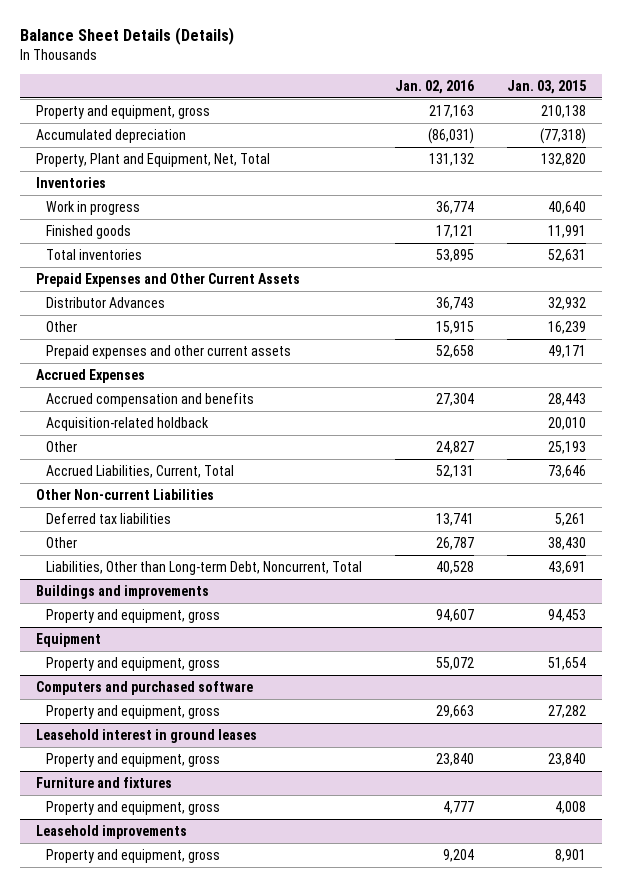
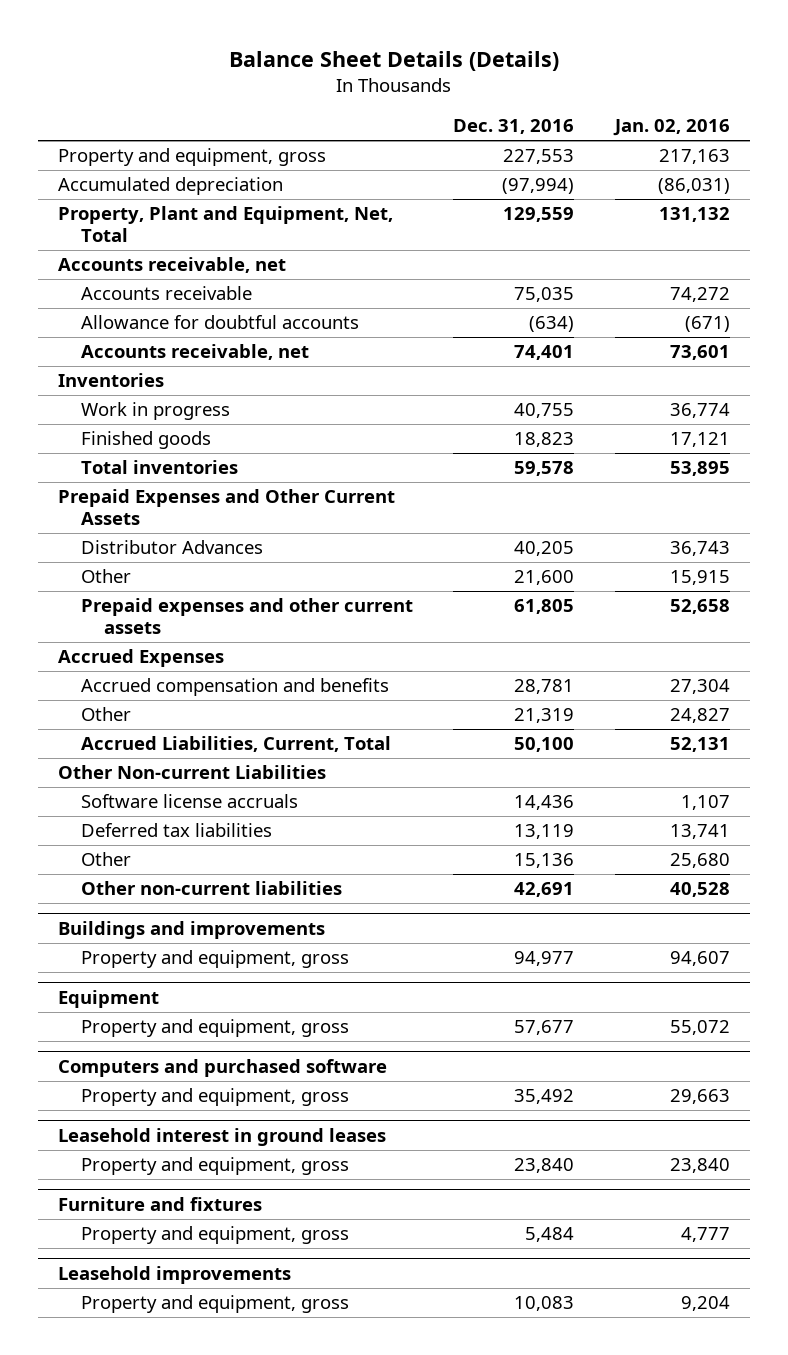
[506,79,586,94] Jan. 03, 2015 -> none
none -> [453,119,575,135] Dec. 31, 2016
none -> [58,257,287,274] Accounts receivable, net
none -> [81,286,253,301] Accounts receivable
none -> [81,315,360,330] Allowance for doubtful accounts
none -> [81,344,310,361] Accounts receivable, net
[46,416,210,431] Acquisition-related holdback -> none
none -> [81,794,299,809] Software license accruals
[436,536,475,550] 26,787 -> [669,853,730,869] 25,680
[46,560,363,575] Liabilities, Other than Long-term Debt, Noncurrent, Total -> [81,881,343,896] Other non-current liabilities

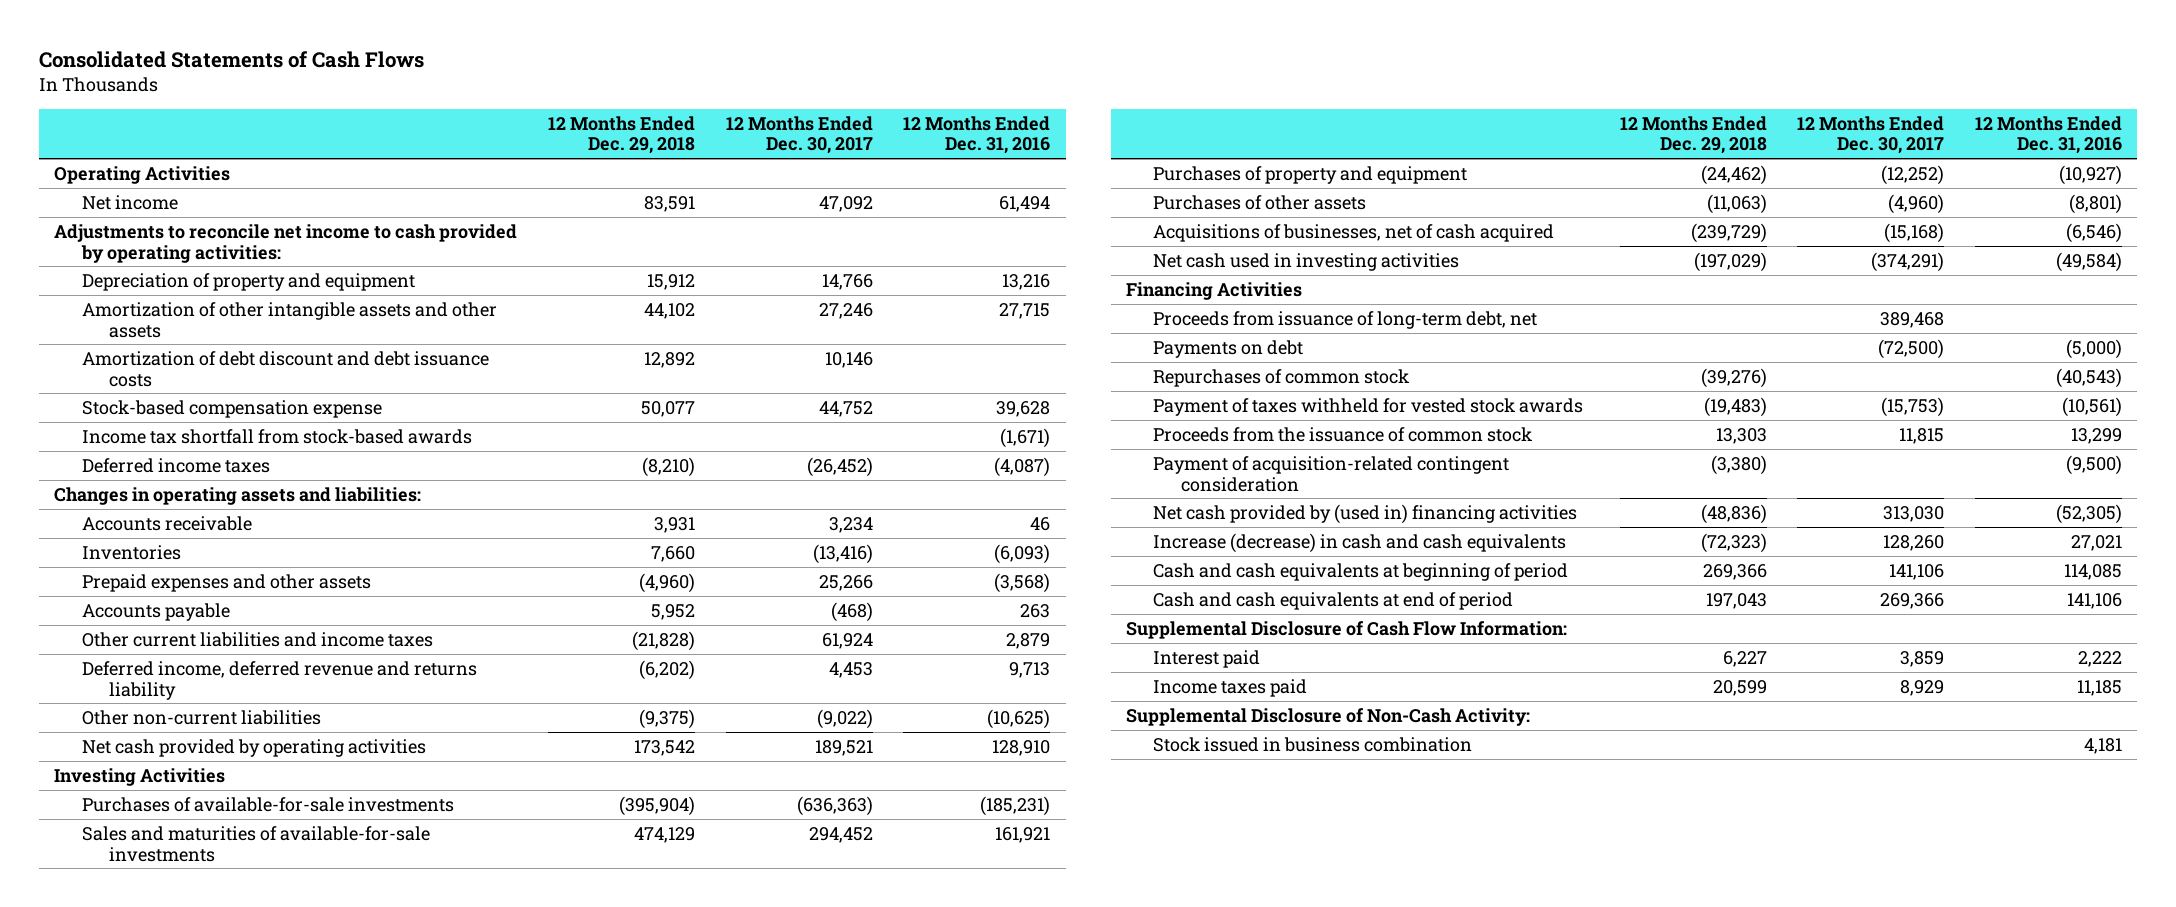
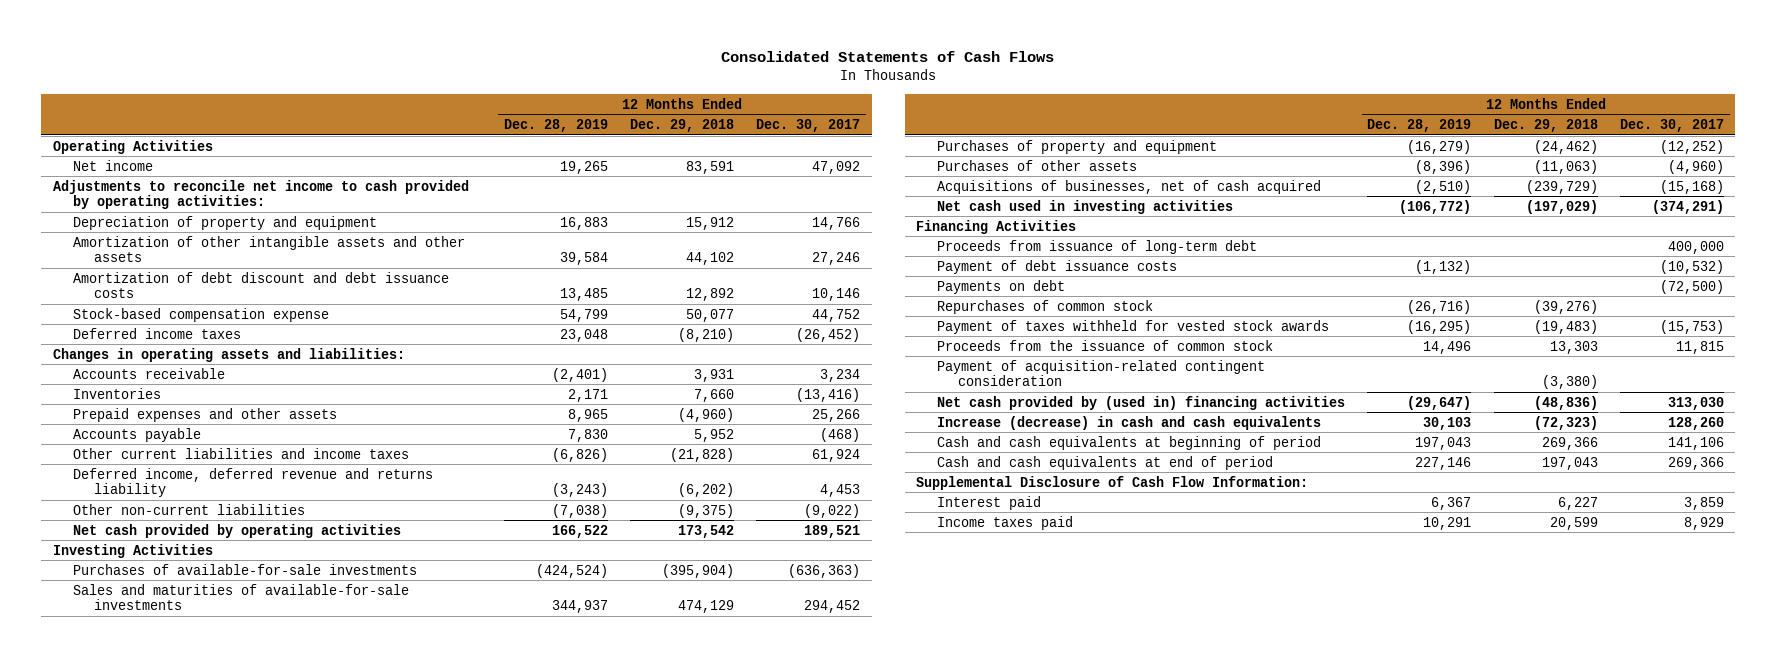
[903,115,1051,155] 12 Months Ended Dec. 31, 2016 -> none
none -> [503,118,608,132] Dec. 28, 2019
[81,428,472,444] Income tax shortfall from stock-based awards -> none
[1153,310,1538,329] Proceeds from issuance of long-term debt, net -> [936,239,1257,254] Proceeds from issuance of long-term debt
[1880,311,1945,328] 389,468 -> [1668,240,1725,254] 400,000
none -> [936,259,1177,274] Payment of debt issuance costs
[1125,707,1530,726] Supplemental Disclosure of Non-Cash Activity: -> none
[1153,736,1473,752] Stock issued in business combination -> none

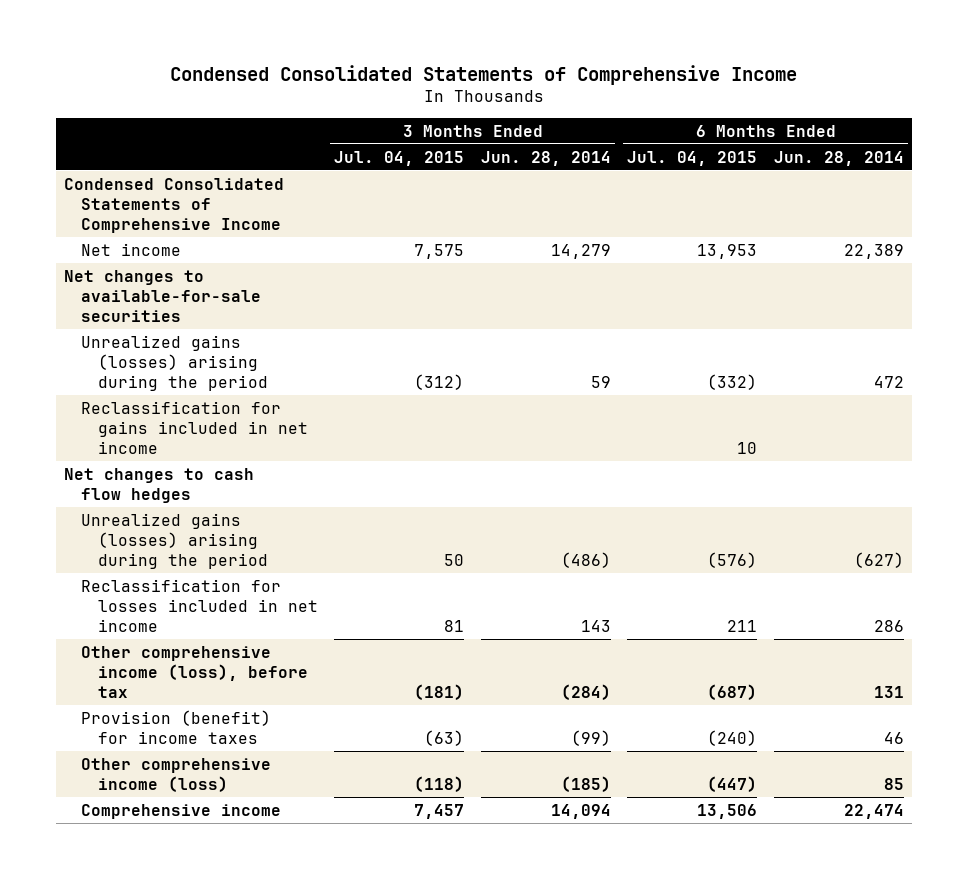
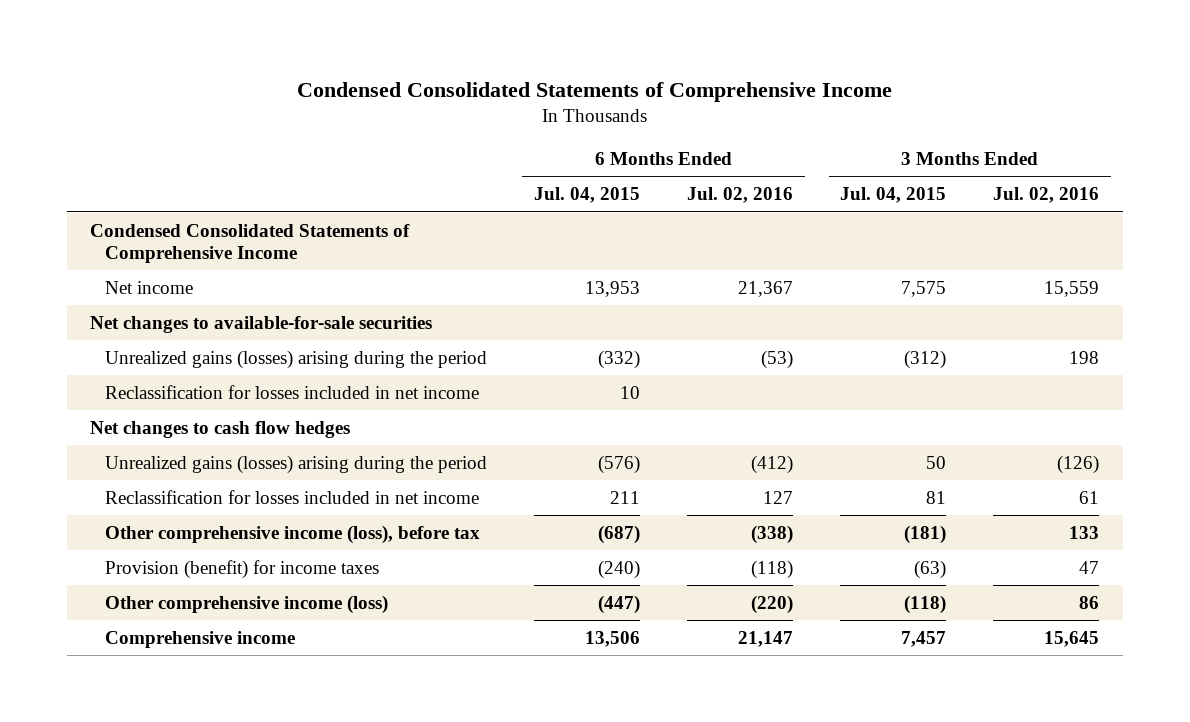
[480,150,611,166] Jun. 28, 2014 -> none
[774,150,905,166] Jun. 28, 2014 -> none
none -> [687,187,794,204] Jul. 02, 2016
none -> [993,187,1100,204] Jul. 02, 2016
[80,400,308,455] Reclassification for gains included in net income -> [105,384,480,399] Reclassification for losses included in net income

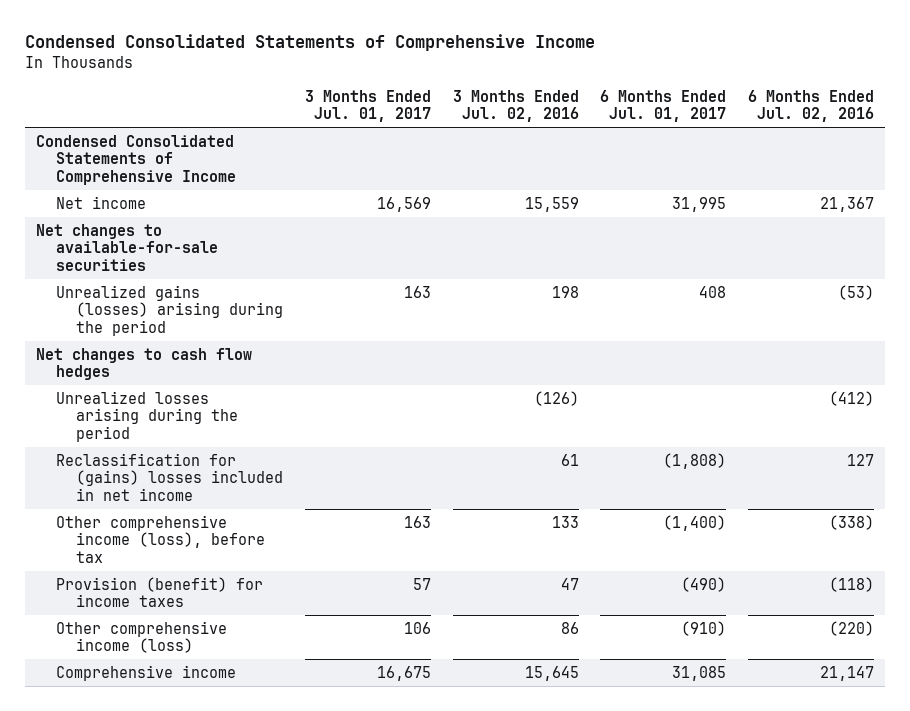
[534,187,641,204] Jul. 04, 2015 -> none
[840,187,947,204] Jul. 04, 2015 -> none
none -> [304,89,431,123] 3 Months Ended Jul. 01, 2017
none -> [600,89,727,123] 6 Months Ended Jul. 01, 2017
[105,384,480,399] Reclassification for losses included in net income -> none
[105,454,488,474] Unrealized gains (losses) arising during the period -> [55,390,239,442] Unrealized losses arising during the period
[105,489,480,504] Reclassification for losses included in net income -> [55,452,284,501] Reclassification for (gains) losses included in net income

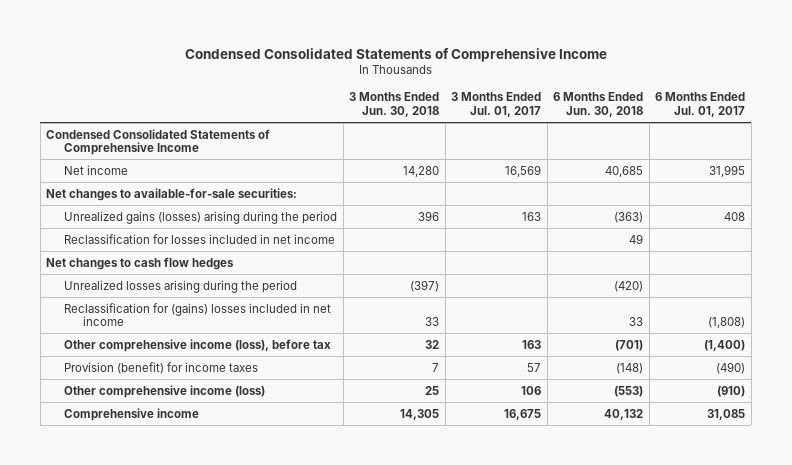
[452,89,579,123] 3 Months Ended Jul. 02, 2016 -> none
[748,89,875,123] 6 Months Ended Jul. 02, 2016 -> none
none -> [349,92,440,118] 3 Months Ended Jun. 30, 2018
none -> [553,92,644,118] 6 Months Ended Jun. 30, 2018
[35,223,218,271] Net changes to available-for-sale securities -> [46,187,298,201] Net changes to available-for-sale securities:
none -> [64,233,336,244] Reclassification for losses included in net income

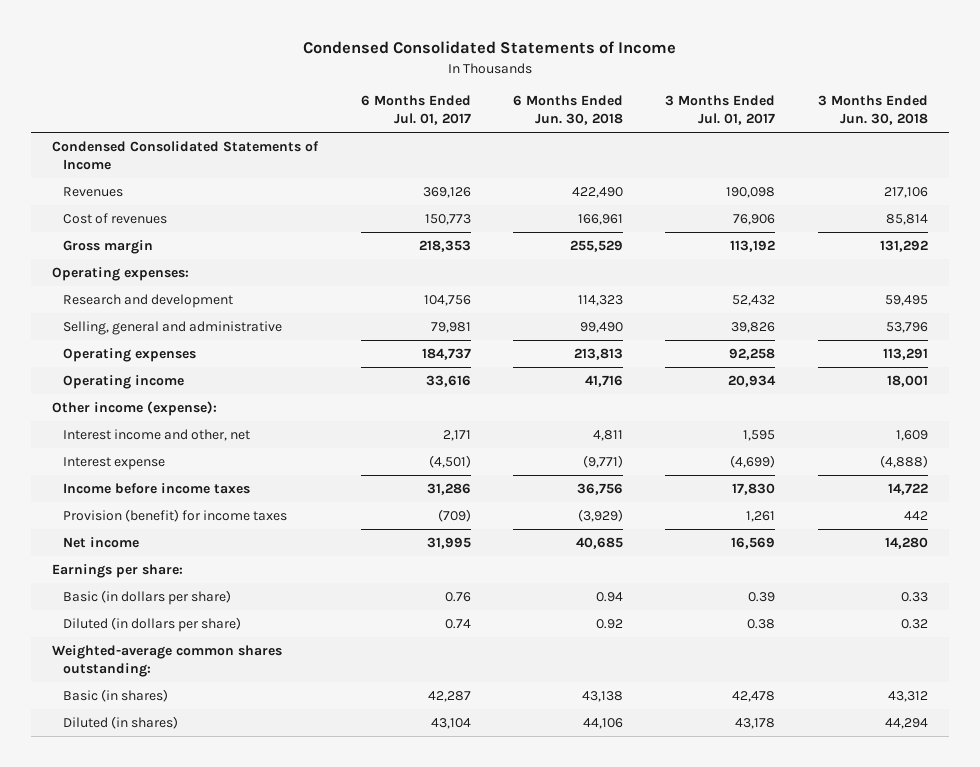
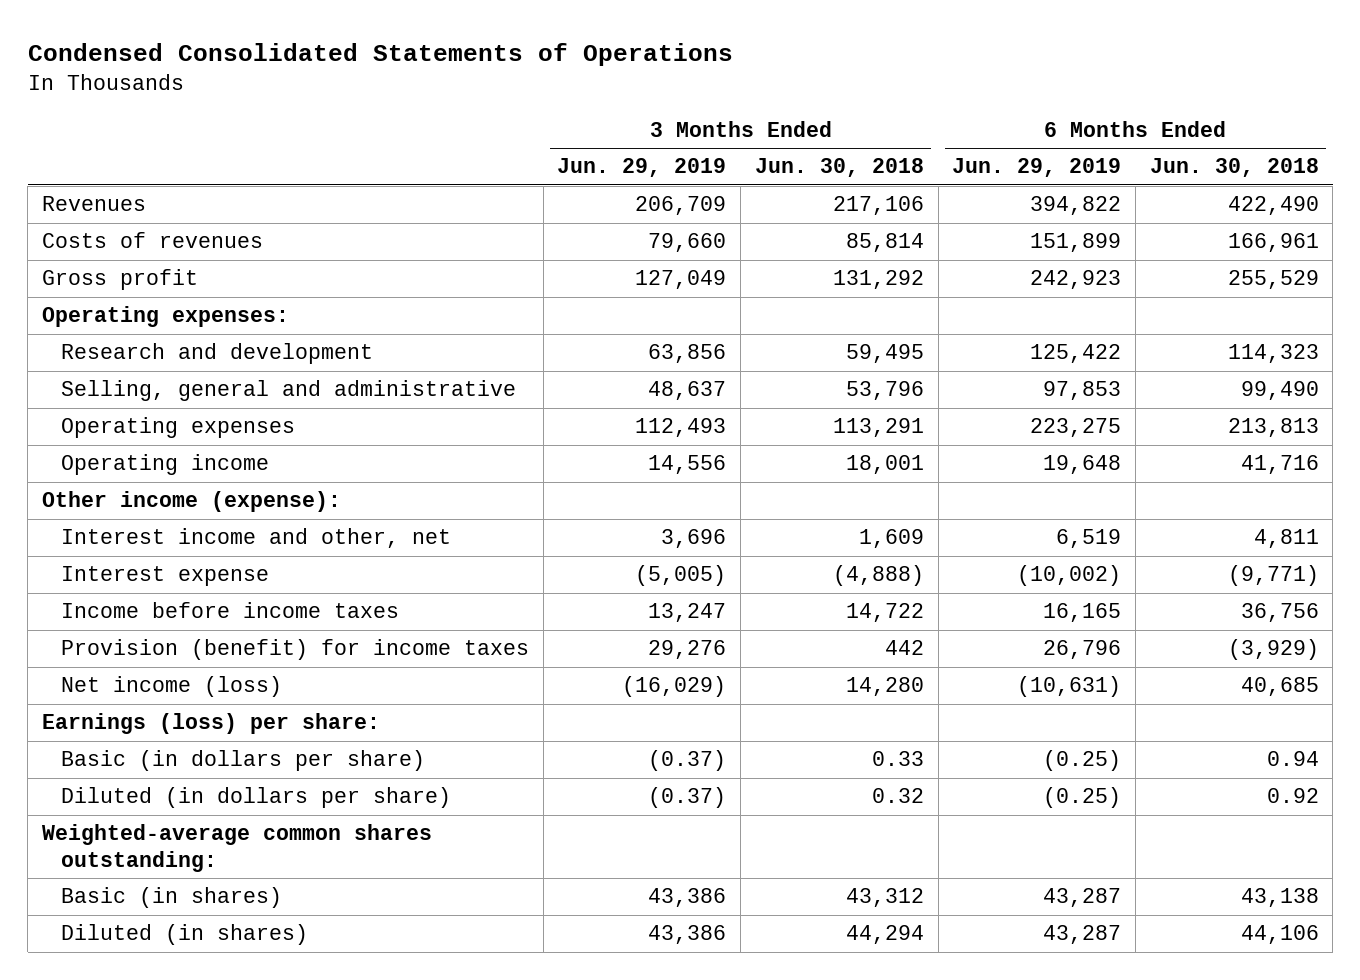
[302,41,676,55] Condensed Consolidated Statements of Income -> [27,42,733,66] Condensed Consolidated Statements of Operations
[360,94,471,126] 6 Months Ended Jul. 01, 2017 -> none
[665,94,776,126] 3 Months Ended Jul. 01, 2017 -> none
none -> [557,158,727,178] Jun. 29, 2019
none -> [952,158,1122,178] Jun. 29, 2019
[52,140,320,171] Condensed Consolidated Statements of Income -> none
[62,212,167,224] Cost of revenues -> [41,232,263,249] Costs of revenues
[62,239,153,254] Gross margin -> [41,269,198,291] Gross profit
[62,536,139,548] Net income -> [61,676,283,698] Net income (loss)
[52,563,184,578] Earnings per share: -> [41,713,380,735] Earnings (loss) per share:

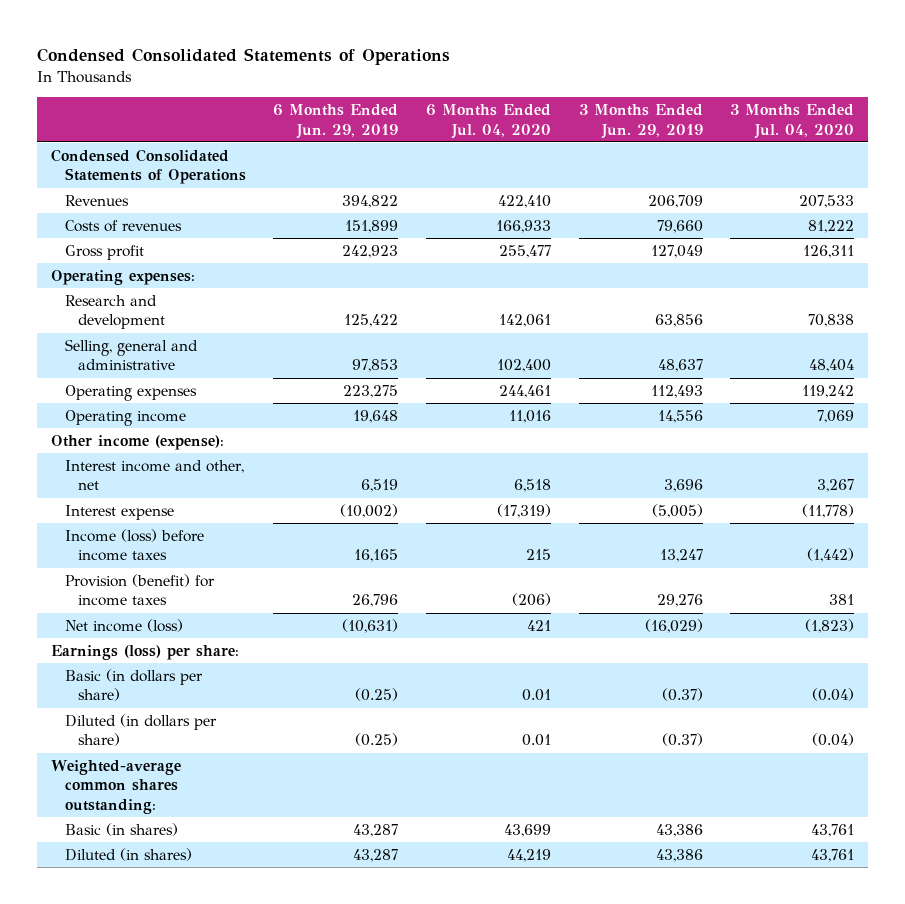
[754,158,924,178] Jun. 30, 2018 -> none
[1149,158,1319,178] Jun. 30, 2018 -> none
none -> [425,103,551,139] 6 Months Ended Jul. 04, 2020
none -> [730,103,855,139] 3 Months Ended Jul. 04, 2020
none -> [50,148,246,185] Condensed Consolidated Statements of Operations
[61,602,400,619] Income before income taxes -> [64,528,204,562] Income (loss) before income taxes

